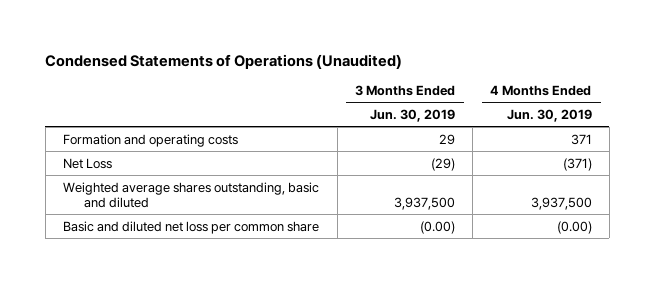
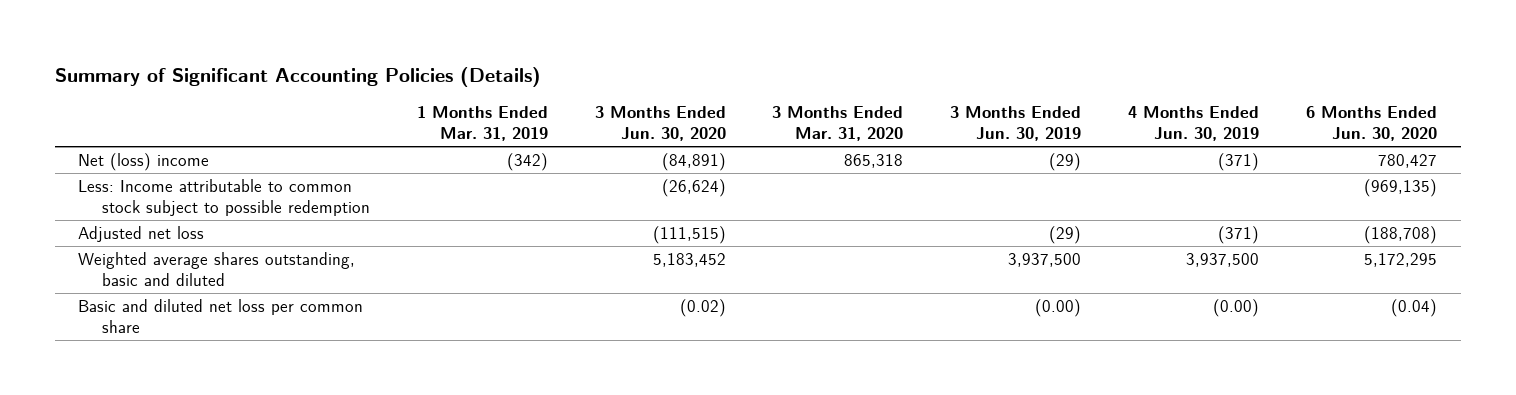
[45,53,403,69] Condensed Statements of Operations (Unaudited) -> [55,66,542,87] Summary of Significant Accounting Policies (Details)
none -> [416,105,548,142] 1 Months Ended Mar. 31, 2019
none -> [594,105,726,142] 3 Months Ended Jun. 30, 2020
none -> [772,105,904,142] 3 Months Ended Mar. 31, 2020
none -> [1306,105,1438,142] 6 Months Ended Jun. 30, 2020
[63,133,239,147] Formation and operating costs -> none
[63,157,113,169] Net Loss -> [78,152,210,171] Net (loss) income
none -> [78,178,370,217] Less: Income attributable to common stock subject to possible redemption
none -> [78,225,205,242] Adjusted net loss

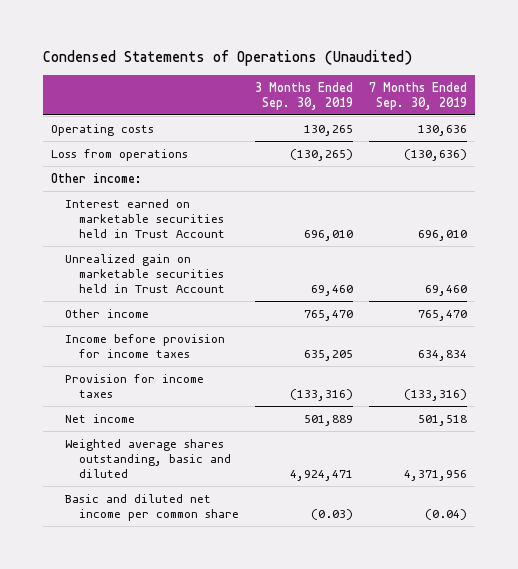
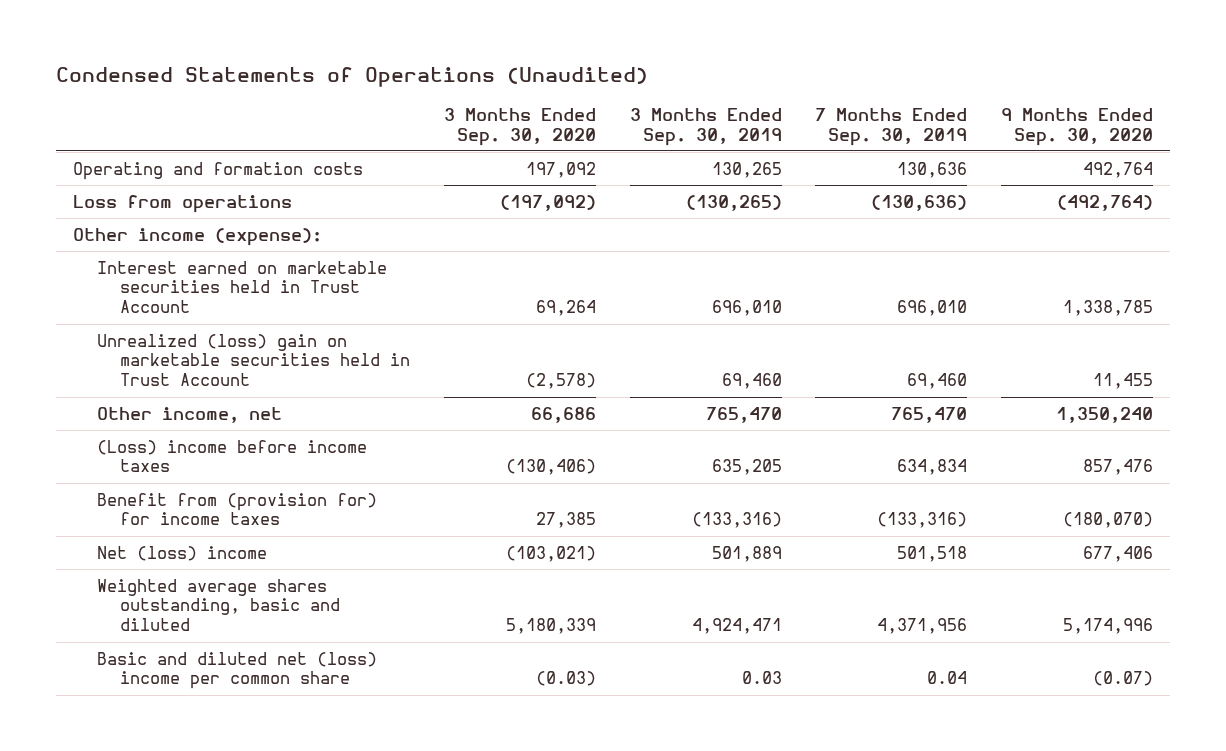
none -> [443,107,596,146] 3 Months Ended Sep. 30, 2020
none -> [1000,107,1153,146] 9 Months Ended Sep. 30, 2020
[50,123,154,136] Operating costs -> [73,161,364,180] Operating and formation costs
[50,172,142,183] Other income: -> [73,227,323,246] Other income (expense):
[64,253,225,293] Unrealized gain on marketable securities held in Trust Account -> [96,333,411,387] Unrealized (loss) gain on marketable securities held in Trust Account
[64,308,149,318] Other income -> [96,406,282,423] Other income, net
[64,333,225,358] Income before provision for income taxes -> [96,439,367,473] (Loss) income before income taxes
[64,373,204,398] Provision for income taxes -> [96,492,377,526] Benefit from (provision for) for income taxes
[64,413,135,423] Net income -> [96,545,267,561] Net (loss) income
[64,493,239,521] Basic and diluted net income per common share -> [96,651,377,690] Basic and diluted net (loss) income per common share
[310,508,353,520] (0.03) -> [741,671,782,685] 0.03
[424,508,467,520] (0.04) -> [927,671,968,685] 0.04

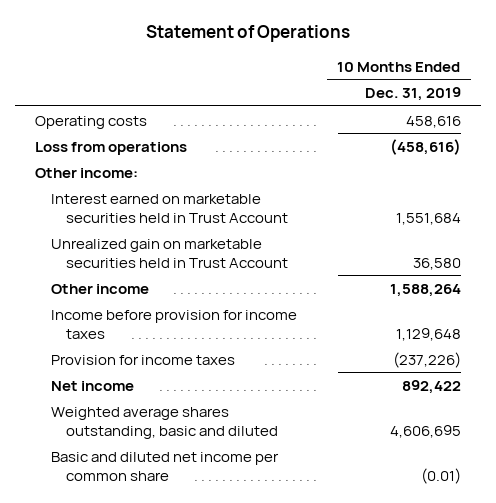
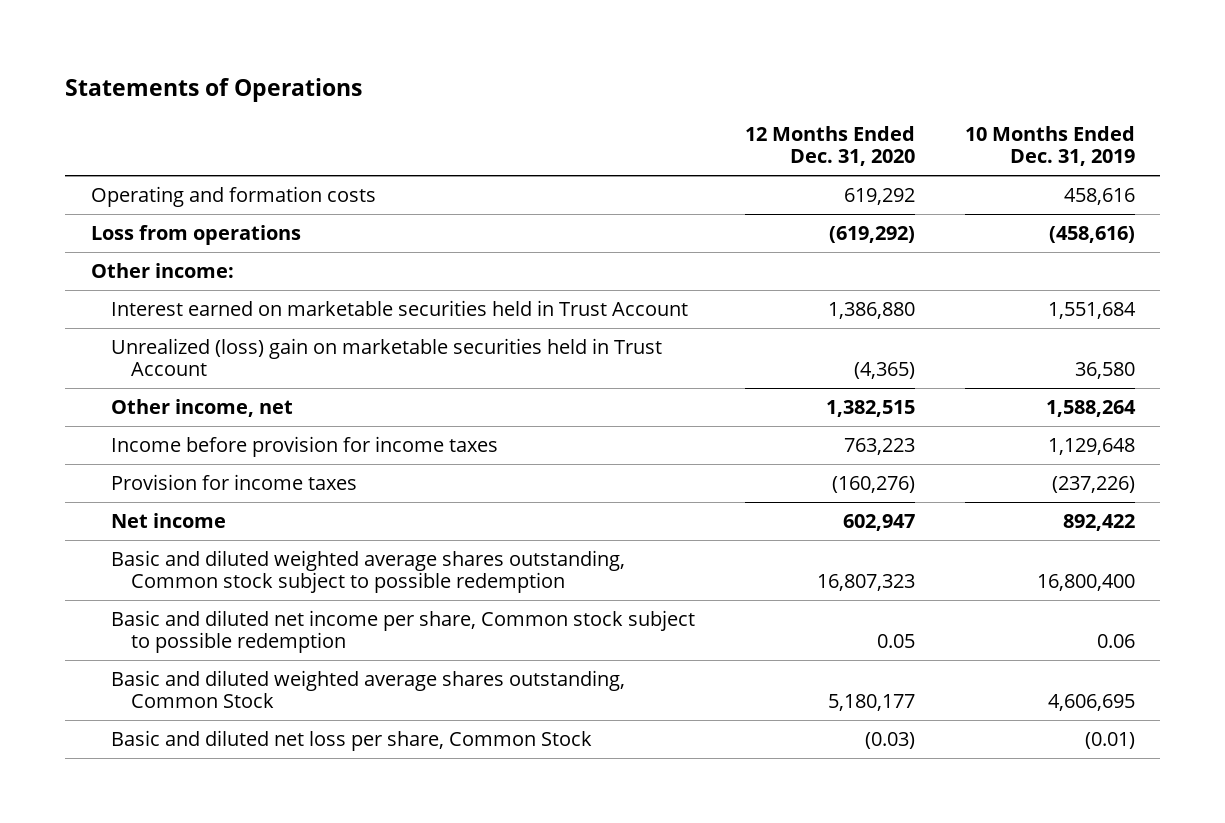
[145,25,350,43] Statement of Operations -> [65,77,363,102] Statements of Operations
none -> [744,125,915,167] 12 Months Ended Dec. 31, 2020
[35,115,148,129] Operating costs -> [90,185,376,207] Operating and formation costs
[50,238,289,268] Unrealized gain on marketable securities held in Trust Account -> [110,337,662,377] Unrealized (loss) gain on marketable securities held in Trust Account
[50,283,149,294] Other income -> [110,398,293,417] Other income, net
none -> [110,549,625,594] Basic and diluted weighted average shares outstanding, Common stock subject to possible redemption
none -> [110,609,695,654] Basic and diluted net income per share, Common stock subject to possible redemption
[50,406,279,439] Weighted average shares outstanding, basic and diluted -> [110,669,625,709] Basic and diluted weighted average shares outstanding, Common Stock
[50,451,279,481] Basic and diluted net income per common share -> [110,729,592,751] Basic and diluted net loss per share, Common Stock

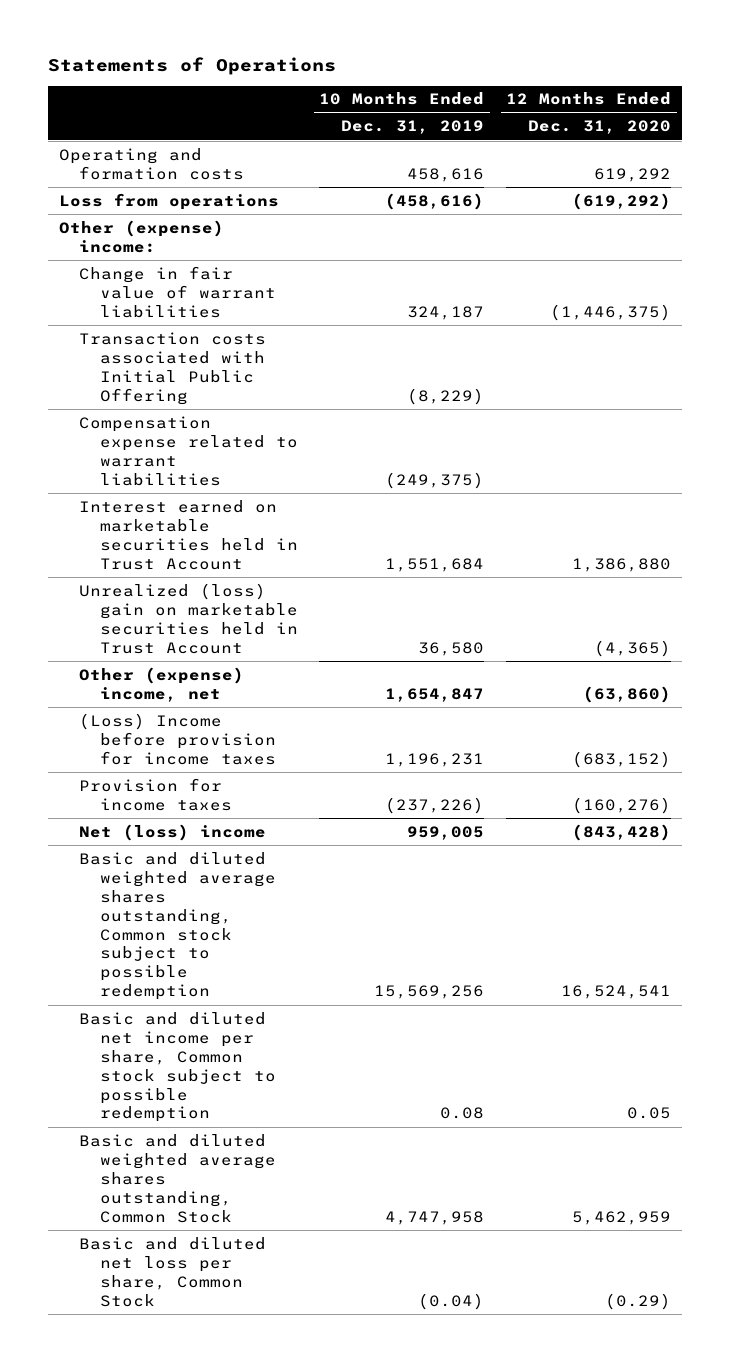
[90,262,234,278] Other income: -> [58,219,224,253] Other (expense) income:
none -> [79,265,276,318] Change in fair value of warrant liabilities
none -> [79,331,267,405] Transaction costs associated with Initial Public Offering
none -> [79,415,298,486] Compensation expense related to warrant liabilities
[110,398,293,417] Other income, net -> [79,666,245,702] Other (expense) income, net
[825,399,915,417] 1,382,515 -> [583,685,672,703] (63,860)
[1045,399,1136,417] 1,588,264 -> [385,687,485,702] 1,654,847
[110,435,498,457] Income before provision for income taxes -> [79,712,276,765] (Loss) Income before provision for income taxes
[843,437,915,455] 763,223 -> [572,750,672,768] (683,152)
[1047,437,1135,455] 1,129,648 -> [385,752,485,767] 1,196,231
[110,512,226,528] Net income -> [79,823,267,841] Net (loss) income
[842,513,915,531] 602,947 -> [572,823,672,841] (843,428)
[1062,513,1135,531] 892,422 -> [407,825,485,840] 959,005
[816,574,915,592] 16,807,323 -> [561,985,672,1000] 16,524,541
[1036,574,1135,592] 16,800,400 -> [374,985,485,1000] 15,569,256
[1096,634,1135,649] 0.06 -> [440,1107,485,1120] 0.08
[827,694,915,712] 5,180,177 -> [572,1210,672,1225] 5,462,959
[1047,694,1135,712] 4,606,695 -> [385,1210,485,1225] 4,747,958
[864,731,915,749] (0.03) -> [605,1292,672,1310] (0.29)
[1084,731,1135,749] (0.01) -> [418,1292,485,1310] (0.04)

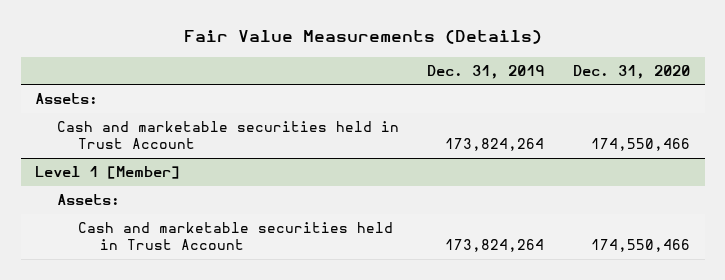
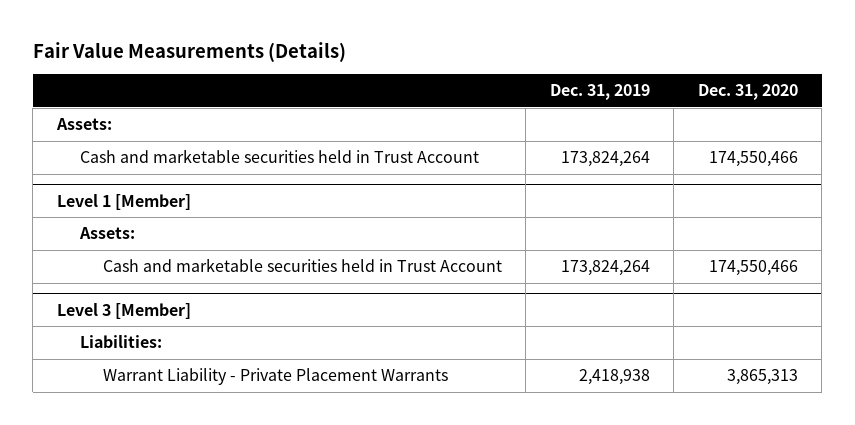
none -> [56,302,191,319] Level 3 [Member]
none -> [79,335,162,349] Liabilities:
none -> [102,368,448,386] Warrant Liability - Private Placement Warrants

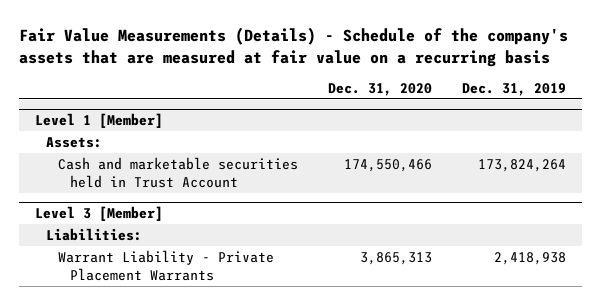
[32,41,346,62] Fair Value Measurements (Details) -> [19,27,569,68] Fair Value Measurements (Details) - Schedule of the company's assets that are measured at fair value on a recurring basis
[55,118,112,131] Assets: -> none
[79,149,479,164] Cash and marketable securities held in Trust Account -> none

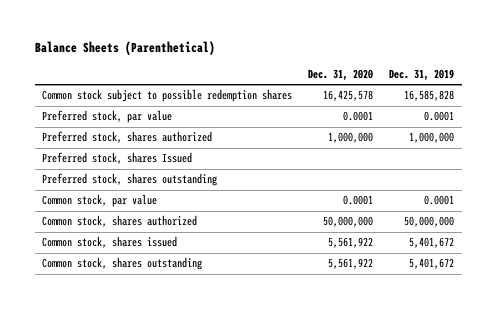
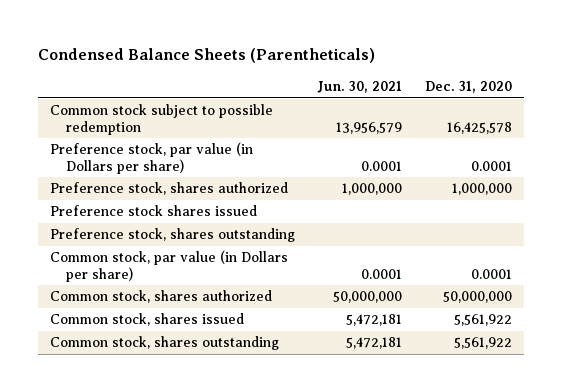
[34,41,215,56] Balance Sheets (Parenthetical) -> [38,48,376,64] Condensed Balance Sheets (Parentheticals)
[388,69,454,82] Dec. 31, 2019 -> none
none -> [316,80,402,93] Jun. 30, 2021
[42,89,293,103] Common stock subject to possible redemption shares -> [49,104,273,135] Common stock subject to possible redemption
[42,110,173,124] Preferred stock, par value -> [49,142,253,174] Preference stock, par value (in Dollars per share)
[42,131,213,144] Preferred stock, shares authorized -> [49,182,288,196] Preference stock, shares authorized
[42,152,193,165] Preferred stock, shares Issued -> [49,205,257,217] Preference stock shares issued
[42,173,218,187] Preferred stock, shares outstanding -> [49,228,295,243] Preference stock, shares outstanding
[42,194,158,208] Common stock, par value -> [49,250,288,282] Common stock, par value (in Dollars per share)

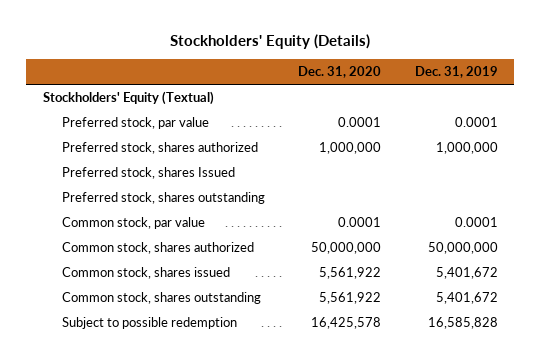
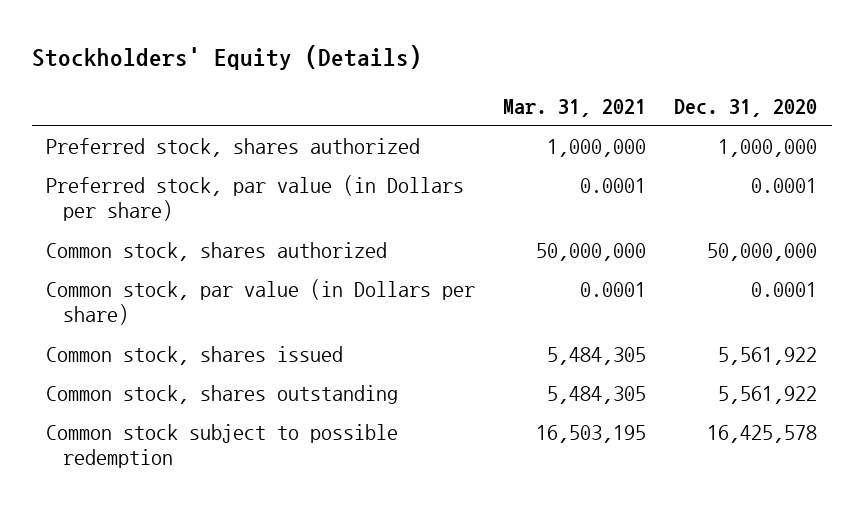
[414,66,498,79] Dec. 31, 2019 -> none
none -> [503,98,647,117] Mar. 31, 2021
[43,91,215,106] Stockholders' Equity (Textual) -> none
[62,117,210,130] Preferred stock, par value -> none
[62,167,236,180] Preferred stock, shares Issued -> none
[62,192,266,205] Preferred stock, shares outstanding -> none
[62,217,206,230] Common stock, par value -> none
none -> [45,174,464,221] Preferred stock, par value (in Dollars per share)
none -> [45,278,475,325] Common stock, par value (in Dollars per share)
[62,317,238,330] Subject to possible redemption -> [45,423,398,468] Common stock subject to possible redemption

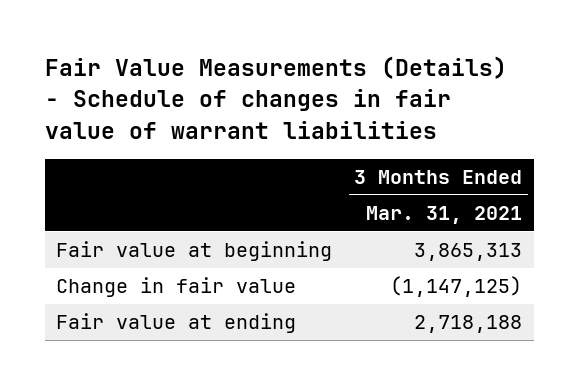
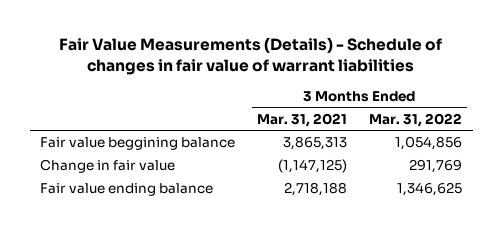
none -> [368,112,462,127] Mar. 31, 2022
[55,241,332,262] Fair value at beginning -> [40,137,236,151] Fair value beggining balance
[55,313,296,334] Fair value at ending -> [40,183,214,197] Fair value ending balance

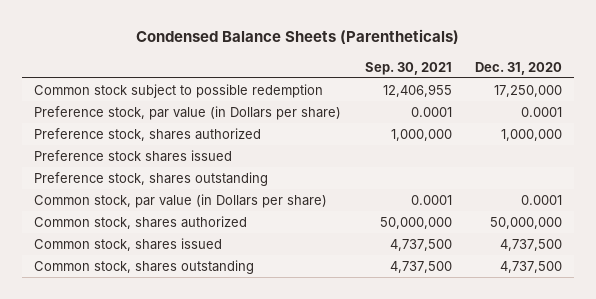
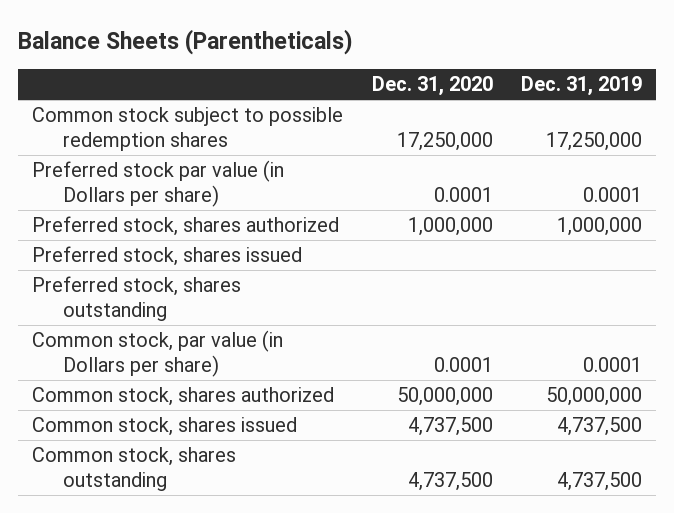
[136,29,460,45] Condensed Balance Sheets (Parentheticals) -> [18,28,354,55] Balance Sheets (Parentheticals)
[364,61,452,75] Sep. 30, 2021 -> none
none -> [521,76,643,97] Dec. 31, 2019
[33,83,323,98] Common stock subject to possible redemption -> [32,107,344,151] Common stock subject to possible redemption shares
[33,105,341,120] Preference stock, par value (in Dollars per share) -> [32,160,285,207] Preferred stock par value (in Dollars per share)
[33,127,261,141] Preference stock, shares authorized -> [32,216,340,237] Preferred stock, shares authorized
[33,149,232,162] Preference stock shares issued -> [32,246,303,267] Preferred stock, shares issued
[33,171,268,186] Preference stock, shares outstanding -> [32,276,242,321] Preferred stock, shares outstanding

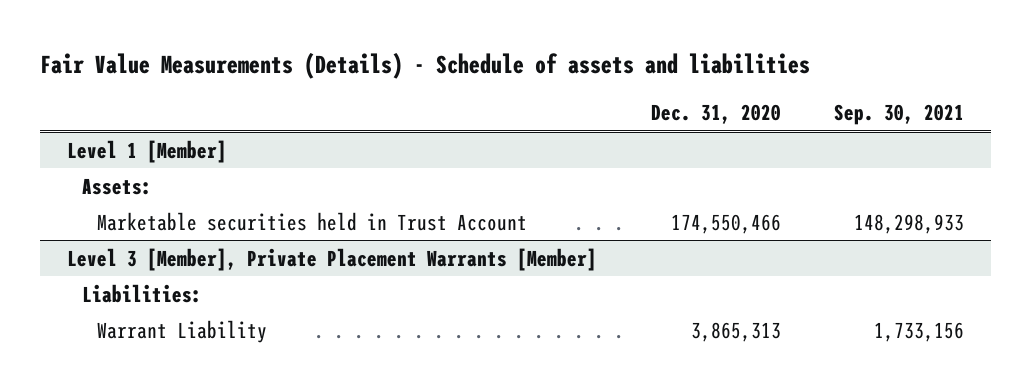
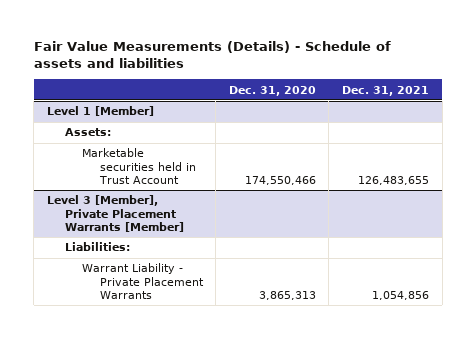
[834,104,965,126] Sep. 30, 2021 -> none
none -> [342,85,430,96] Dec. 31, 2021
[97,319,268,343] Warrant Liability -> [82,263,204,300] Warrant Liability - Private Placement Warrants

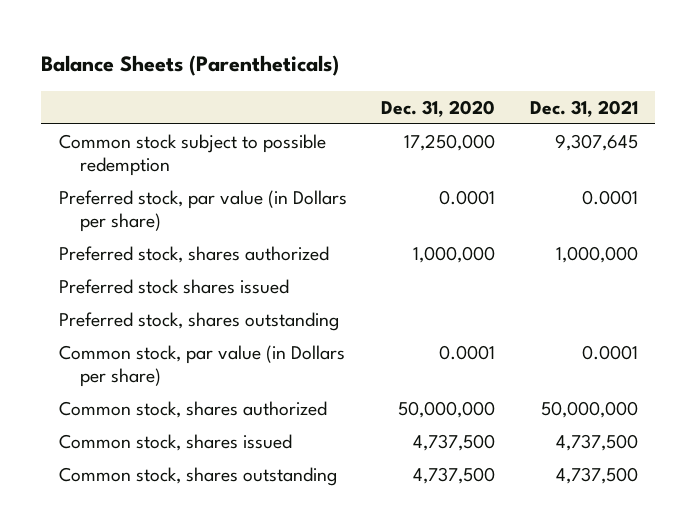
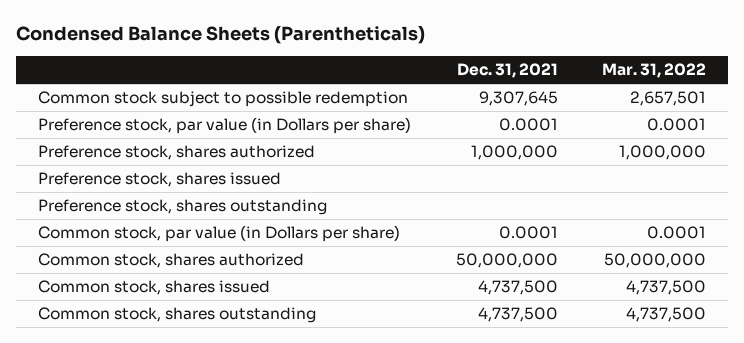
[41,55,340,77] Balance Sheets (Parentheticals) -> [16,26,426,45] Condensed Balance Sheets (Parentheticals)
[381,99,496,117] Dec. 31, 2020 -> none
none -> [601,63,706,79] Mar. 31, 2022
[58,189,347,232] Preferred stock, par value (in Dollars per share) -> [38,117,412,135] Preference stock, par value (in Dollars per share)
[58,245,329,263] Preferred stock, shares authorized -> [38,145,316,161] Preference stock, shares authorized
[58,278,289,294] Preferred stock shares issued -> [38,172,282,188] Preference stock, shares issued
[58,311,339,331] Preferred stock, shares outstanding -> [38,199,328,216] Preference stock, shares outstanding

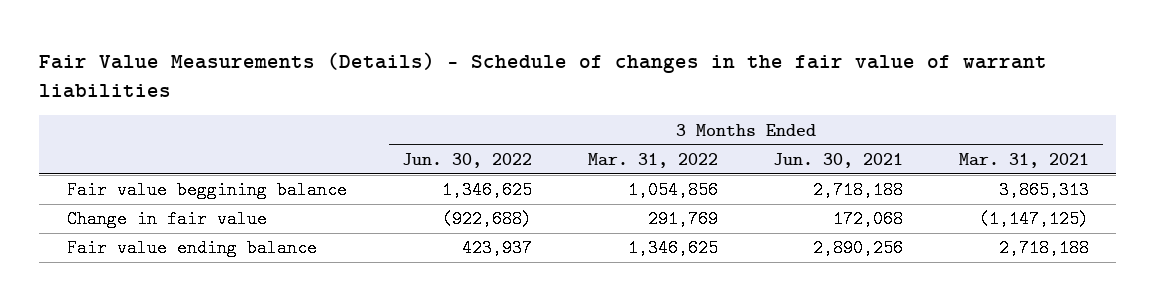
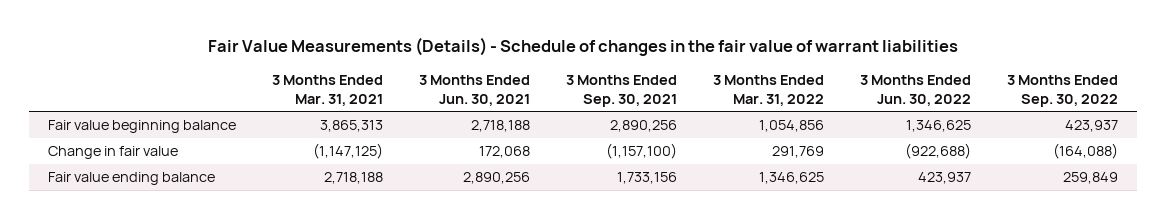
none -> [566,74,678,107] 3 Months Ended Sep. 30, 2021
none -> [1007,74,1119,107] 3 Months Ended Sep. 30, 2022
[67,181,348,200] Fair value beggining balance -> [47,120,236,134] Fair value beginning balance

